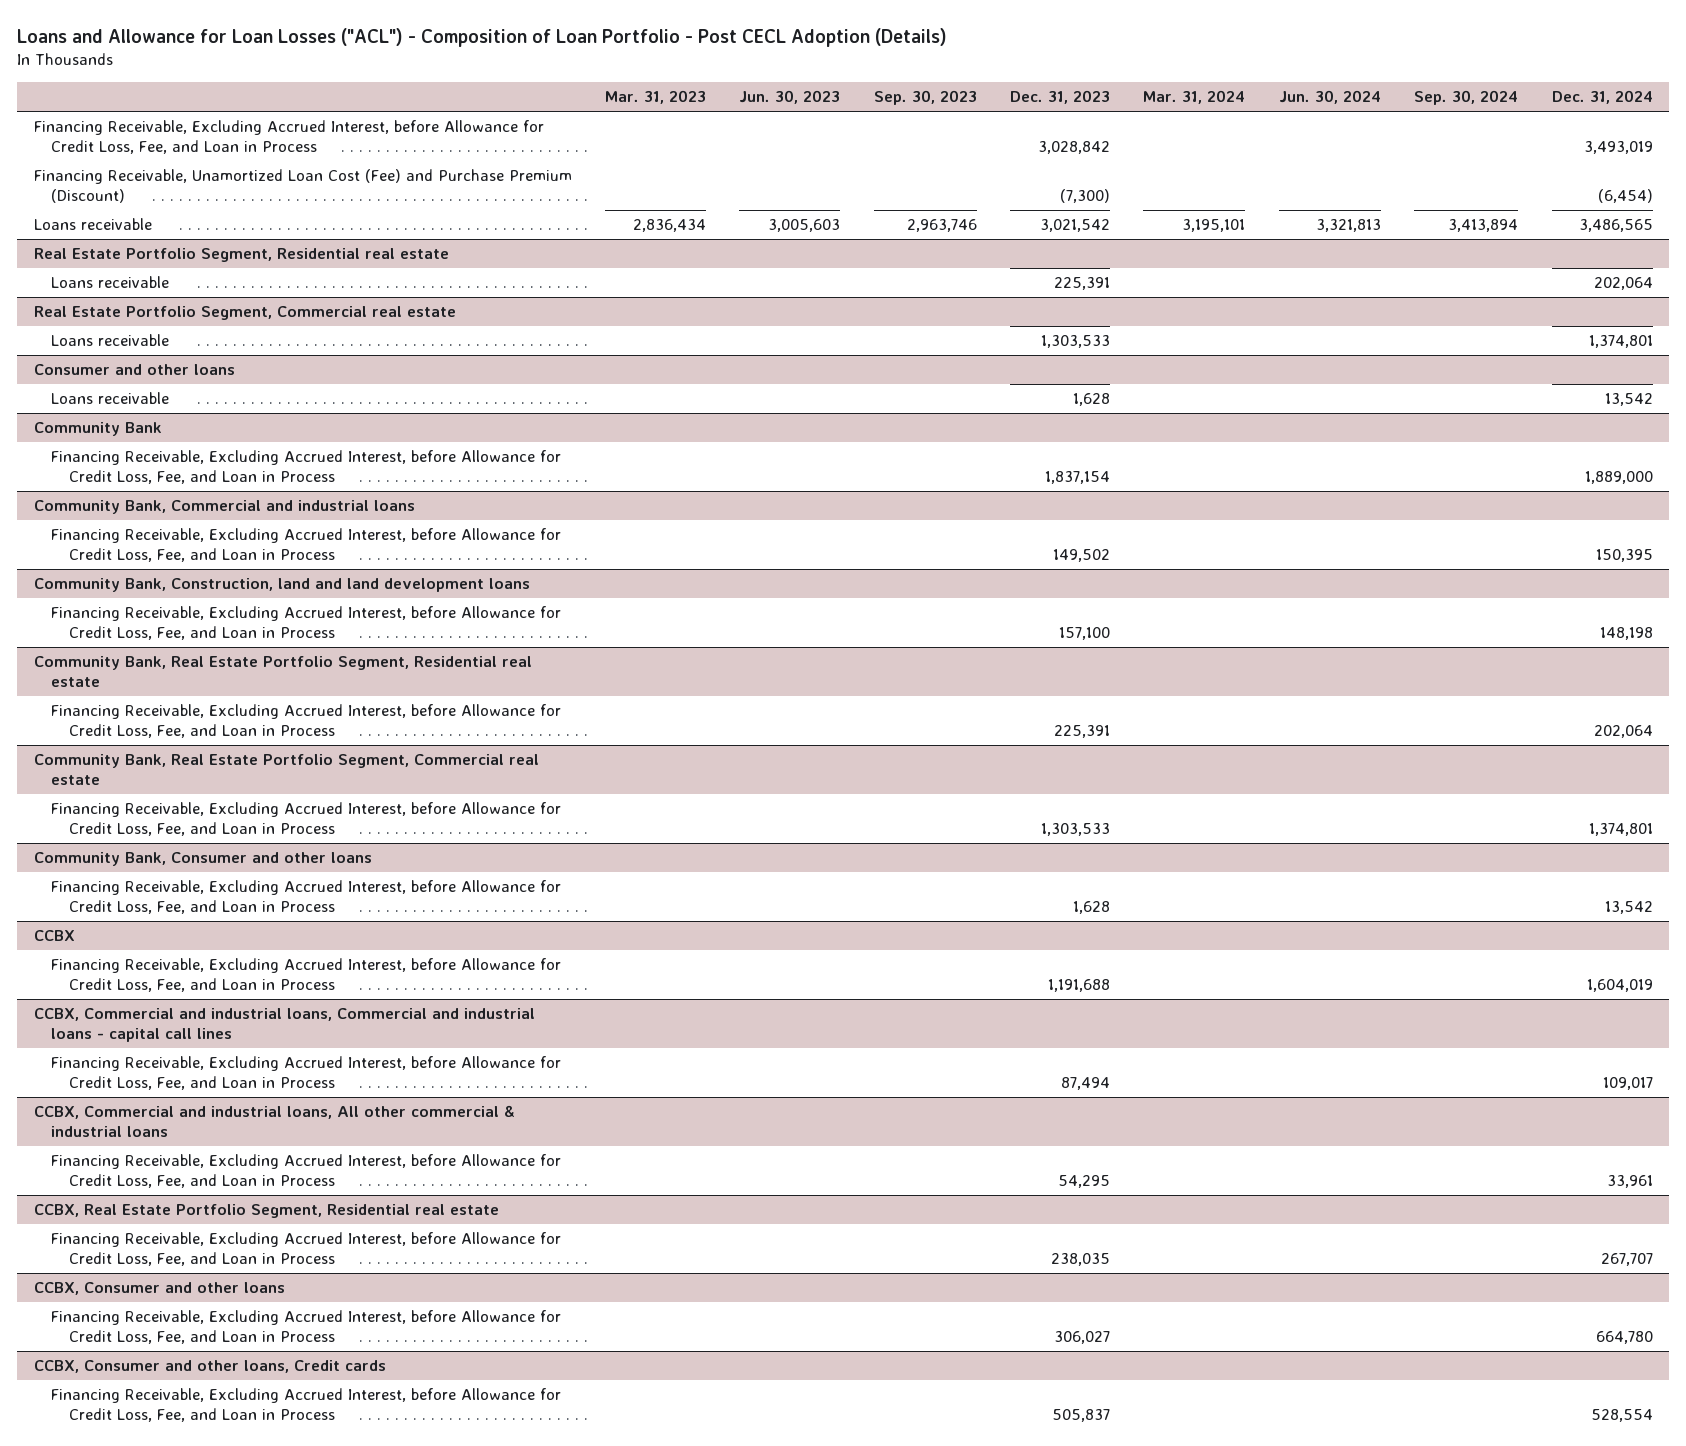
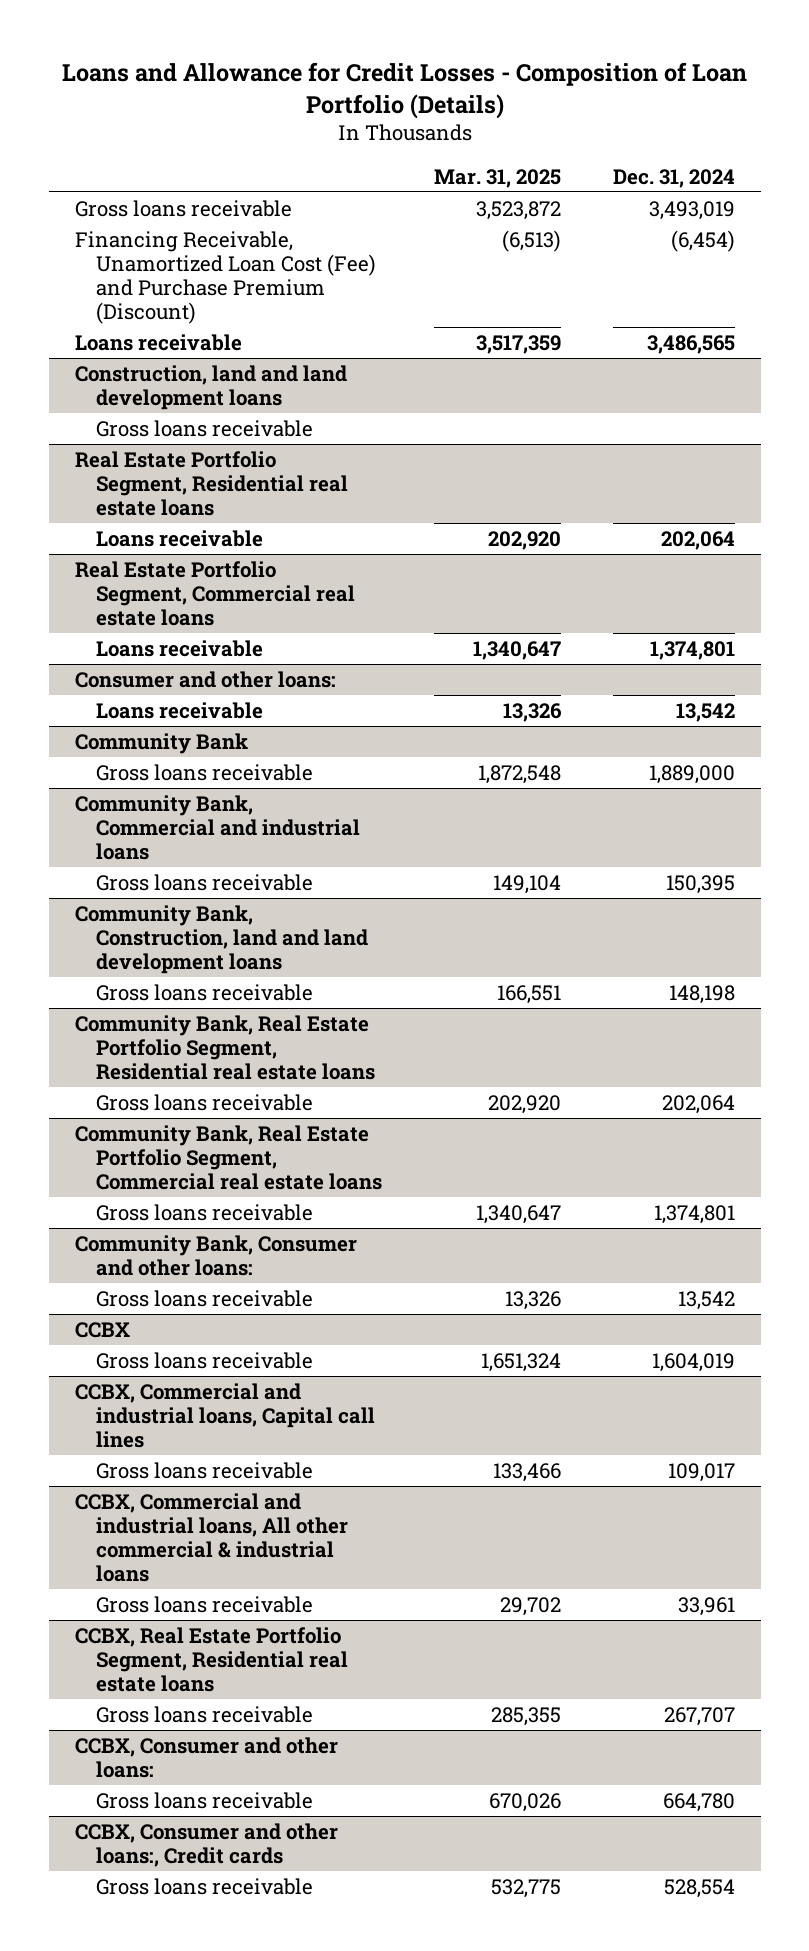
[17,27,948,47] Loans and Allowance for Loan Losses ("ACL") - Composition of Loan Portfolio - Post CECL Adoption (Details) -> [61,61,747,119] Loans and Allowance for Credit Losses - Composition of Loan Portfolio (Details)
[605,90,707,105] Mar. 31, 2023 -> none
[739,90,841,105] Jun. 30, 2023 -> none
[873,90,977,106] Sep. 30, 2023 -> none
[1010,90,1111,105] Dec. 31, 2023 -> none
[1143,90,1246,105] Mar. 31, 2024 -> none
[1278,90,1381,105] Jun. 30, 2024 -> none
[1414,90,1519,106] Sep. 30, 2024 -> none
none -> [433,168,561,188] Mar. 31, 2025
[33,120,544,155] Financing Receivable, Excluding Accrued Interest, before Allowance for Credit Loss, Fee, and Loan in Process -> [74,199,292,217] Gross loans receivable
none -> [74,364,347,410] Construction, land and land development loans
none -> [95,419,313,437] Gross loans receivable
[33,248,449,263] Real Estate Portfolio Segment, Residential real estate -> [74,450,348,516] Real Estate Portfolio Segment, Residential real estate loans
[33,306,456,321] Real Estate Portfolio Segment, Commercial real estate -> [74,560,355,626] Real Estate Portfolio Segment, Commercial real estate loans
[33,364,235,376] Consumer and other loans -> [74,670,336,688] Consumer and other loans:
[51,450,562,485] Financing Receivable, Excluding Accrued Interest, before Allowance for Credit Loss, Fee, and Loan in Process -> [95,763,313,781] Gross loans receivable
[51,528,562,563] Financing Receivable, Excluding Accrued Interest, before Allowance for Credit Loss, Fee, and Loan in Process -> [95,873,313,891] Gross loans receivable
[51,606,562,641] Financing Receivable, Excluding Accrued Interest, before Allowance for Credit Loss, Fee, and Loan in Process -> [95,983,313,1001] Gross loans receivable
[33,656,532,688] Community Bank, Real Estate Portfolio Segment, Residential real estate -> [74,1014,375,1080] Community Bank, Real Estate Portfolio Segment, Residential real estate loans
[51,704,562,739] Financing Receivable, Excluding Accrued Interest, before Allowance for Credit Loss, Fee, and Loan in Process -> [95,1093,313,1111] Gross loans receivable
[33,754,539,786] Community Bank, Real Estate Portfolio Segment, Commercial real estate -> [74,1124,382,1190] Community Bank, Real Estate Portfolio Segment, Commercial real estate loans
[51,802,562,837] Financing Receivable, Excluding Accrued Interest, before Allowance for Credit Loss, Fee, and Loan in Process -> [95,1203,313,1221] Gross loans receivable
[33,852,372,867] Community Bank, Consumer and other loans -> [74,1234,357,1276] Community Bank, Consumer and other loans:
[51,880,562,915] Financing Receivable, Excluding Accrued Interest, before Allowance for Credit Loss, Fee, and Loan in Process -> [95,1289,313,1307] Gross loans receivable
[51,958,562,993] Financing Receivable, Excluding Accrued Interest, before Allowance for Credit Loss, Fee, and Loan in Process -> [95,1351,313,1369] Gross loans receivable
[33,1008,535,1043] CCBX, Commercial and industrial loans, Commercial and industrial loans - capital call lines -> [74,1382,375,1448] CCBX, Commercial and industrial loans, Capital call lines
[51,1056,562,1091] Financing Receivable, Excluding Accrued Interest, before Allowance for Credit Loss, Fee, and Loan in Process -> [95,1461,313,1479] Gross loans receivable
[51,1154,562,1189] Financing Receivable, Excluding Accrued Interest, before Allowance for Credit Loss, Fee, and Loan in Process -> [95,1595,313,1613] Gross loans receivable
[33,1204,499,1219] CCBX, Real Estate Portfolio Segment, Residential real estate -> [74,1626,348,1692] CCBX, Real Estate Portfolio Segment, Residential real estate loans
[51,1232,562,1267] Financing Receivable, Excluding Accrued Interest, before Allowance for Credit Loss, Fee, and Loan in Process -> [95,1705,313,1723] Gross loans receivable
[33,1282,285,1296] CCBX, Consumer and other loans -> [74,1736,338,1778] CCBX, Consumer and other loans:
[51,1310,562,1345] Financing Receivable, Excluding Accrued Interest, before Allowance for Credit Loss, Fee, and Loan in Process -> [95,1791,313,1809] Gross loans receivable
[33,1360,386,1374] CCBX, Consumer and other loans, Credit cards -> [74,1822,338,1867] CCBX, Consumer and other loans:, Credit cards
[51,1388,562,1423] Financing Receivable, Excluding Accrued Interest, before Allowance for Credit Loss, Fee, and Loan in Process -> [95,1877,313,1895] Gross loans receivable

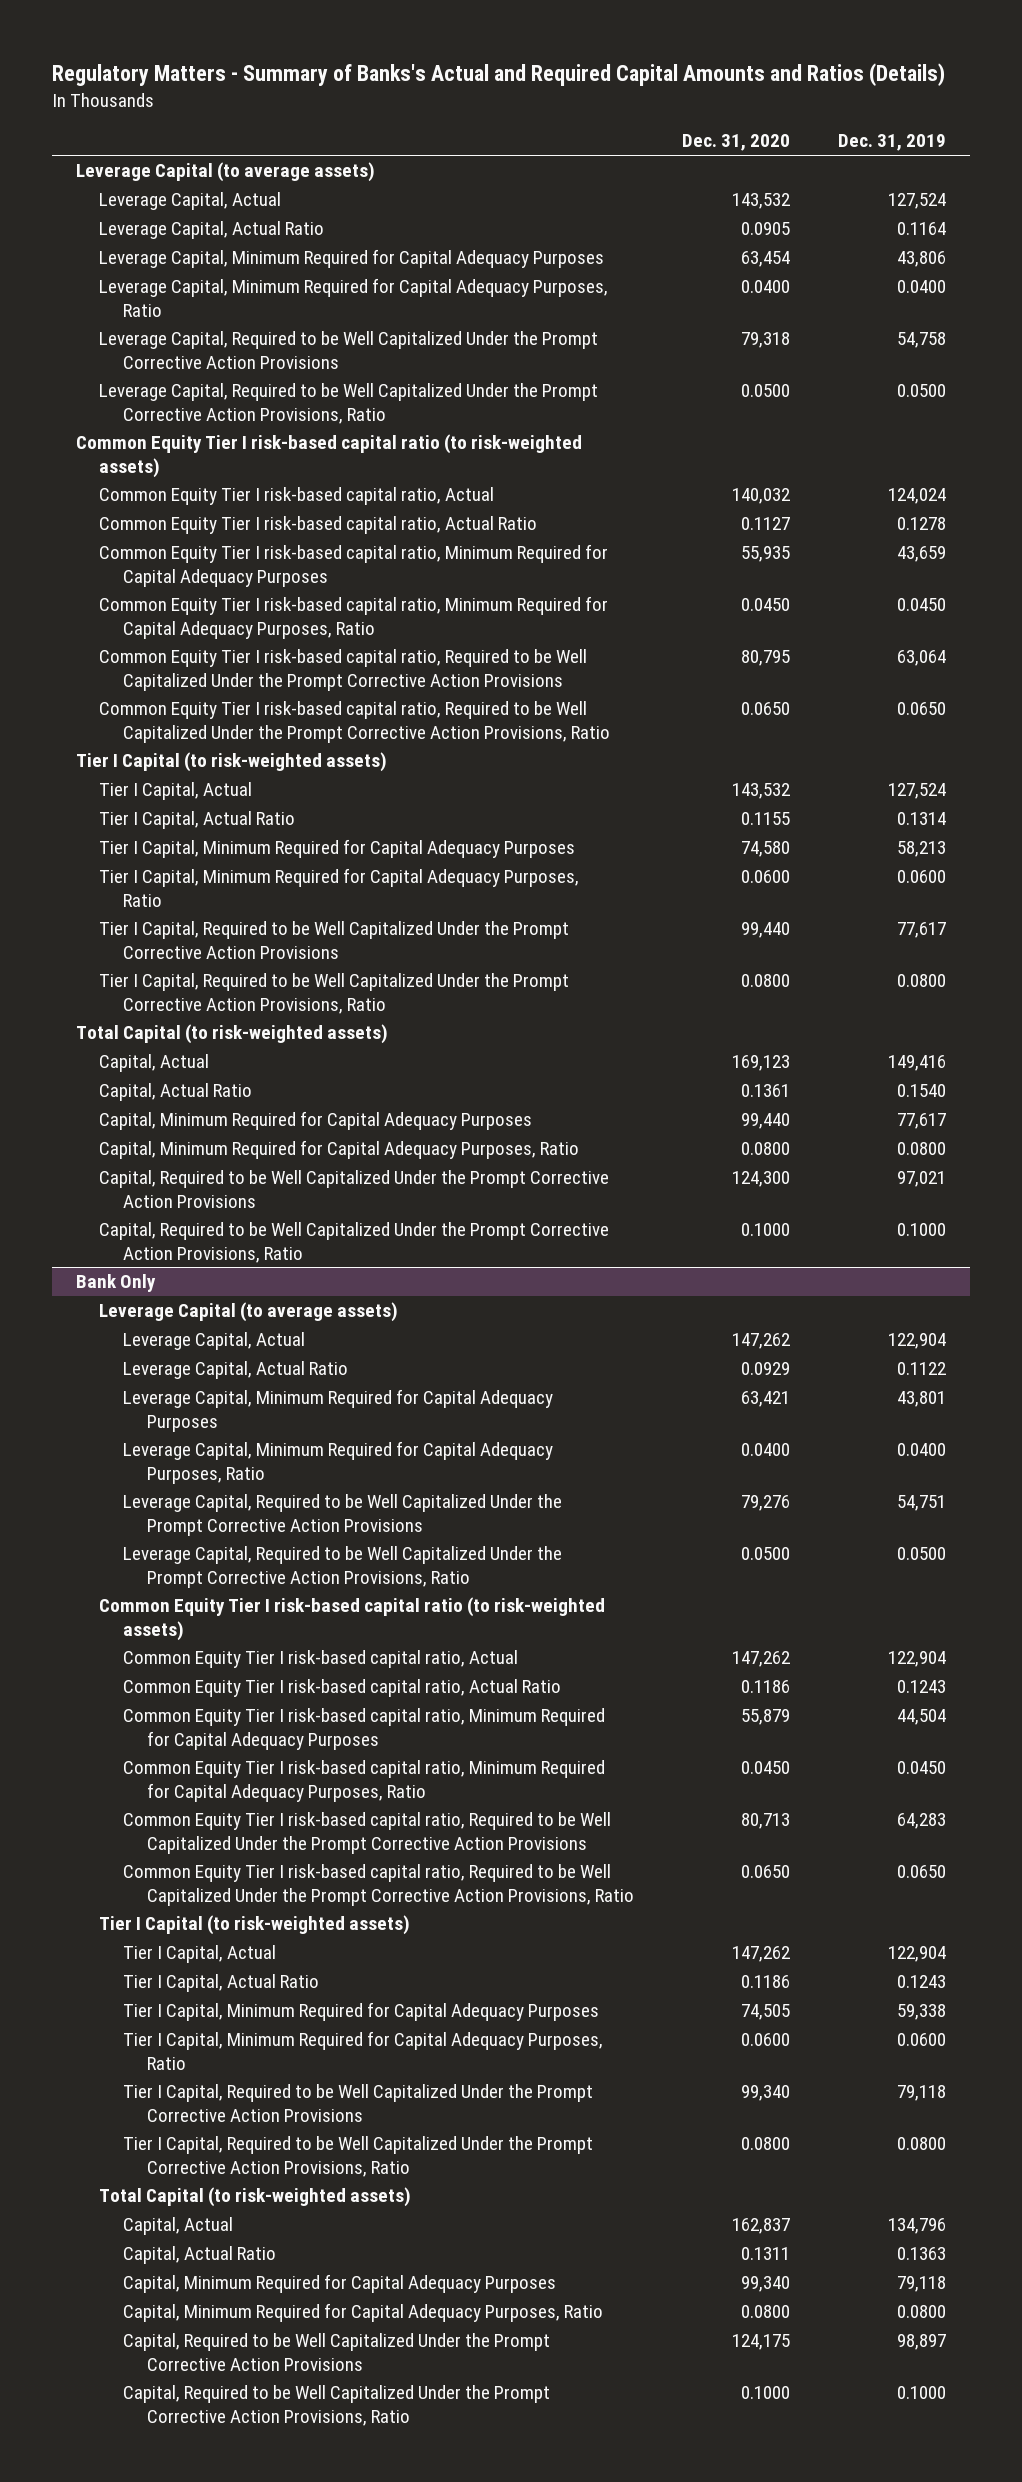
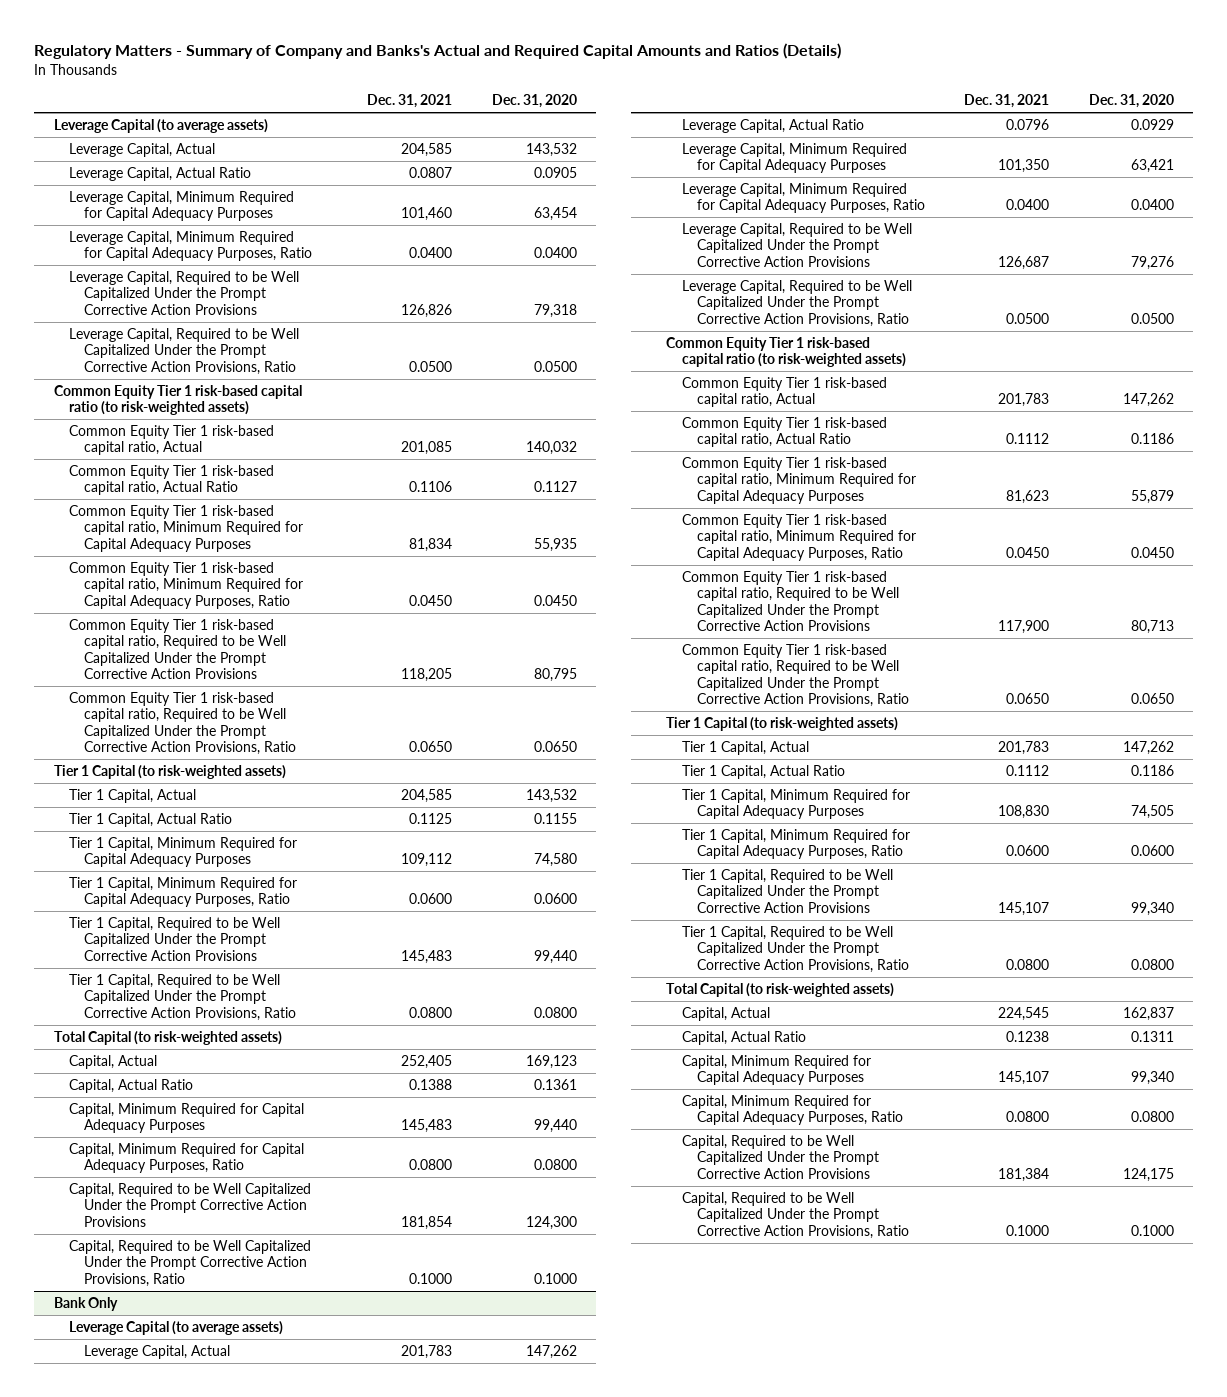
[51,63,945,87] Regulatory Matters - Summary of Banks's Actual and Required Capital Amounts and Ratios (Details) -> [33,42,841,59] Regulatory Matters - Summary of Company and Banks's Actual and Required Capital Amounts and Ratios (Details)
[838,134,947,152] Dec. 31, 2019 -> none
none -> [367,94,453,109] Dec. 31, 2021
[75,434,582,478] Common Equity Tier I risk-based capital ratio (to risk-weighted assets) -> [53,384,302,416] Common Equity Tier 1 risk-based capital ratio (to risk-weighted assets)
[99,487,495,506] Common Equity Tier I risk-based capital ratio, Actual -> [69,424,275,456] Common Equity Tier 1 risk-based capital ratio, Actual
[99,516,538,535] Common Equity Tier I risk-based capital ratio, Actual Ratio -> [69,464,275,496] Common Equity Tier 1 risk-based capital ratio, Actual Ratio
[99,544,609,587] Common Equity Tier I risk-based capital ratio, Minimum Required for Capital Adequacy Purposes -> [69,504,304,552] Common Equity Tier 1 risk-based capital ratio, Minimum Required for Capital Adequacy Purposes
[99,596,609,639] Common Equity Tier I risk-based capital ratio, Minimum Required for Capital Adequacy Purposes, Ratio -> [69,561,304,609] Common Equity Tier 1 risk-based capital ratio, Minimum Required for Capital Adequacy Purposes, Ratio
[99,649,588,691] Common Equity Tier I risk-based capital ratio, Required to be Well Capitalized Under the Prompt Corrective Action Provisions -> [69,618,287,680] Common Equity Tier 1 risk-based capital ratio, Required to be Well Capitalized Under the Prompt Corrective Action Provisions
[99,701,611,743] Common Equity Tier I risk-based capital ratio, Required to be Well Capitalized Under the Prompt Corrective Action Provisions, Ratio -> [69,691,297,756] Common Equity Tier 1 risk-based capital ratio, Required to be Well Capitalized Under the Prompt Corrective Action Provisions, Ratio
[75,752,387,773] Tier I Capital (to risk-weighted assets) -> [53,764,286,779] Tier 1 Capital (to risk-weighted assets)
[99,782,253,801] Tier I Capital, Actual -> [69,788,197,803] Tier 1 Capital, Actual
[99,811,296,830] Tier I Capital, Actual Ratio -> [69,812,233,827] Tier 1 Capital, Actual Ratio
[99,839,576,859] Tier I Capital, Minimum Required for Capital Adequacy Purposes -> [69,836,298,868] Tier 1 Capital, Minimum Required for Capital Adequacy Purposes
[99,868,580,907] Tier I Capital, Minimum Required for Capital Adequacy Purposes, Ratio -> [69,876,298,908] Tier 1 Capital, Minimum Required for Capital Adequacy Purposes, Ratio
[99,921,570,959] Tier I Capital, Required to be Well Capitalized Under the Prompt Corrective Action Provisions -> [69,916,281,961] Tier 1 Capital, Required to be Well Capitalized Under the Prompt Corrective Action Provisions
[99,973,570,1014] Tier I Capital, Required to be Well Capitalized Under the Prompt Corrective Action Provisions, Ratio -> [69,973,297,1021] Tier 1 Capital, Required to be Well Capitalized Under the Prompt Corrective Action Provisions, Ratio
[99,1597,606,1641] Common Equity Tier I risk-based capital ratio (to risk-weighted assets) -> [666,336,906,368] Common Equity Tier 1 risk-based capital ratio (to risk-weighted assets)
[123,1650,519,1669] Common Equity Tier I risk-based capital ratio, Actual -> [681,376,887,408] Common Equity Tier 1 risk-based capital ratio, Actual
[123,1679,562,1698] Common Equity Tier I risk-based capital ratio, Actual Ratio -> [681,416,887,448] Common Equity Tier 1 risk-based capital ratio, Actual Ratio
[123,1708,606,1750] Common Equity Tier I risk-based capital ratio, Minimum Required for Capital Adequacy Purposes -> [681,456,916,504] Common Equity Tier 1 risk-based capital ratio, Minimum Required for Capital Adequacy Purposes
[123,1760,606,1802] Common Equity Tier I risk-based capital ratio, Minimum Required for Capital Adequacy Purposes, Ratio -> [681,513,916,561] Common Equity Tier 1 risk-based capital ratio, Minimum Required for Capital Adequacy Purposes, Ratio
[123,1812,612,1854] Common Equity Tier I risk-based capital ratio, Required to be Well Capitalized Under the Prompt Corrective Action Provisions -> [681,570,899,632] Common Equity Tier 1 risk-based capital ratio, Required to be Well Capitalized Under the Prompt Corrective Action Provisions
[123,1864,635,1906] Common Equity Tier I risk-based capital ratio, Required to be Well Capitalized Under the Prompt Corrective Action Provisions, Ratio -> [681,643,909,708] Common Equity Tier 1 risk-based capital ratio, Required to be Well Capitalized Under the Prompt Corrective Action Provisions, Ratio
[99,1915,411,1936] Tier I Capital (to risk-weighted assets) -> [666,716,899,731] Tier 1 Capital (to risk-weighted assets)
[123,1945,277,1964] Tier I Capital, Actual -> [681,740,809,755] Tier 1 Capital, Actual
[123,1974,320,1993] Tier I Capital, Actual Ratio -> [681,764,845,779] Tier 1 Capital, Actual Ratio
[123,2002,600,2022] Tier I Capital, Minimum Required for Capital Adequacy Purposes -> [681,788,910,820] Tier 1 Capital, Minimum Required for Capital Adequacy Purposes
[123,2031,604,2070] Tier I Capital, Minimum Required for Capital Adequacy Purposes, Ratio -> [681,828,910,860] Tier 1 Capital, Minimum Required for Capital Adequacy Purposes, Ratio
[123,2084,594,2122] Tier I Capital, Required to be Well Capitalized Under the Prompt Corrective Action Provisions -> [681,868,893,913] Tier 1 Capital, Required to be Well Capitalized Under the Prompt Corrective Action Provisions
[123,2136,594,2177] Tier I Capital, Required to be Well Capitalized Under the Prompt Corrective Action Provisions, Ratio -> [681,925,909,973] Tier 1 Capital, Required to be Well Capitalized Under the Prompt Corrective Action Provisions, Ratio

